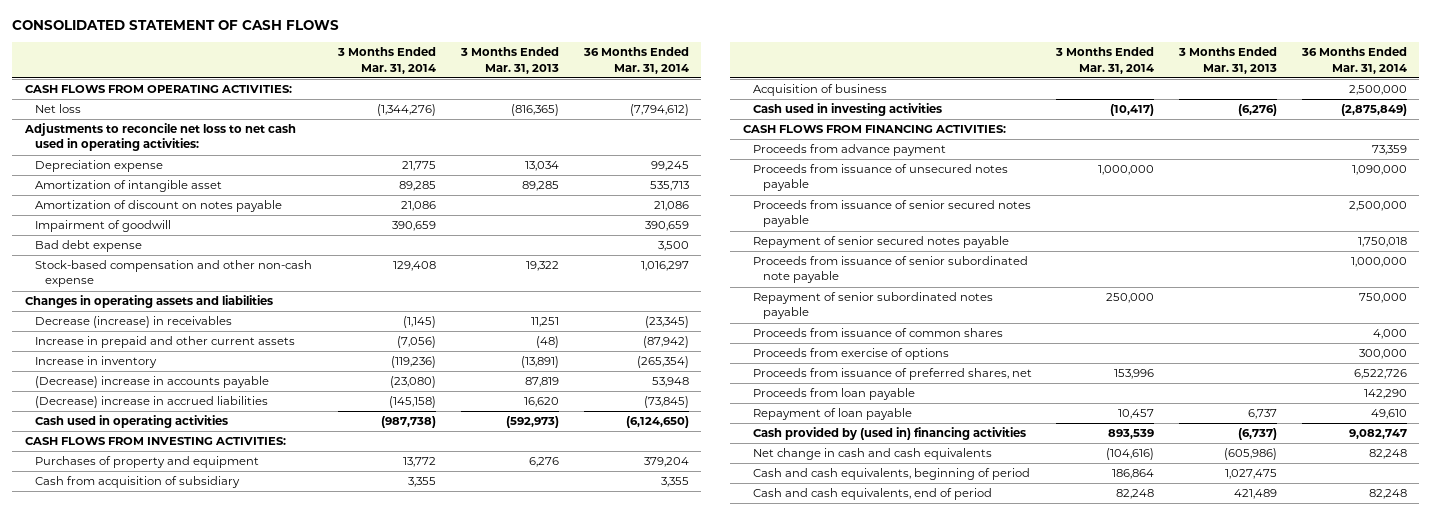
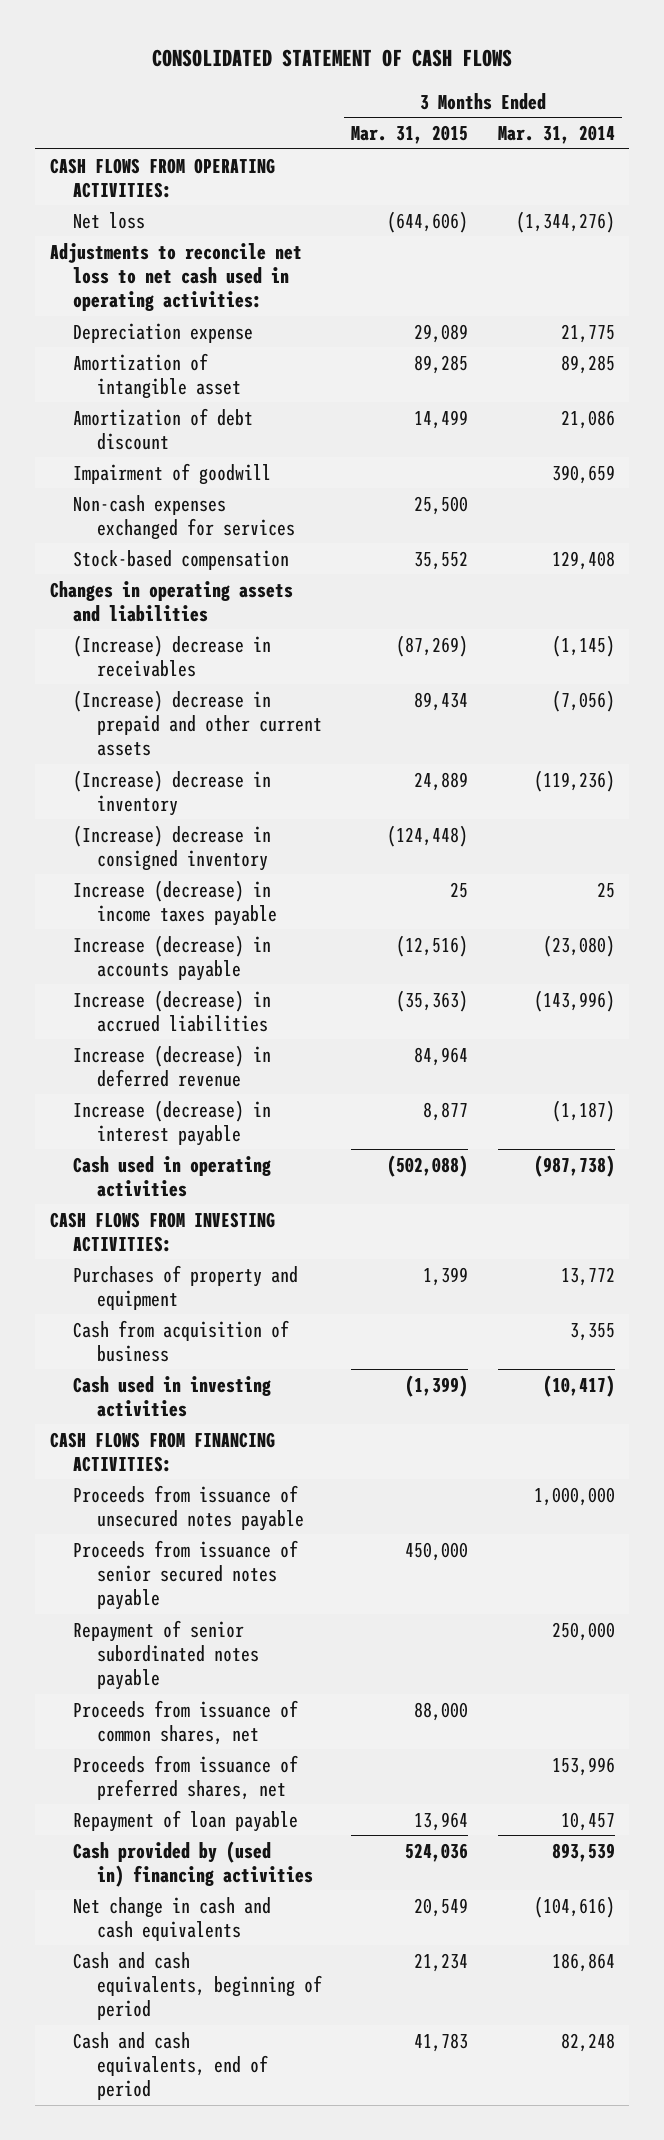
[459,47,559,74] 3 Months Ended Mar. 31, 2013 -> none
[582,47,689,74] 36 Months Ended Mar. 31, 2014 -> none
none -> [351,125,469,145] Mar. 31, 2015
[34,200,282,213] Amortization of discount on notes payable -> [73,407,254,450] Amortization of debt discount
[34,240,142,253] Bad debt expense -> none
none -> [73,494,295,540] Non-cash expenses exchanged for services
[34,260,312,288] Stock-based compensation and other non-cash expense -> [73,549,290,570] Stock-based compensation
[34,316,232,329] Decrease (increase) in receivables -> [73,634,272,677] (Increase) decrease in receivables
[34,336,295,349] Increase in prepaid and other current assets -> [73,689,322,756] (Increase) decrease in prepaid and other current assets
[34,356,157,369] Increase in inventory -> [73,769,272,816] (Increase) decrease in inventory
none -> [73,824,272,871] (Increase) decrease in consigned inventory
none -> [73,879,277,926] Increase (decrease) in income taxes payable
[34,376,269,389] (Decrease) increase in accounts payable -> [73,934,272,981] Increase (decrease) in accounts payable
[34,396,268,409] (Decrease) increase in accrued liabilities -> [73,989,272,1032] Increase (decrease) in accrued liabilities
[389,396,437,409] (145,158) -> [533,989,615,1012] (143,996)
none -> [73,1044,272,1087] Increase (decrease) in deferred revenue
none -> [73,1099,272,1146] Increase (decrease) in interest payable
[752,84,887,97] Acquisition of business -> none
[34,476,240,489] Cash from acquisition of subsidiary -> [73,1319,290,1362] Cash from acquisition of business
[752,144,946,157] Proceeds from advance payment -> none
[752,236,1009,249] Repayment of senior secured notes payable -> none
[752,256,1028,284] Proceeds from issuance of senior subordinated note payable -> none
[752,348,949,361] Proceeds from exercise of options -> none
[752,328,1003,338] Proceeds from issuance of common shares -> [73,1699,299,1745] Proceeds from issuance of common shares, net
[752,388,915,401] Proceeds from loan payable -> none

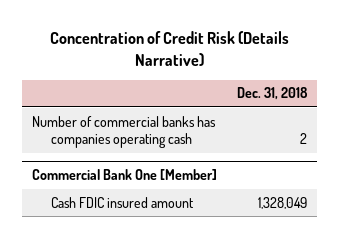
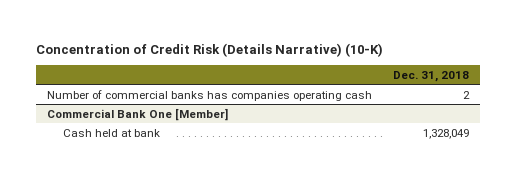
[49,31,289,66] Concentration of Credit Risk (Details Narrative) -> [35,42,383,57] Concentration of Credit Risk (Details Narrative) (10-K)
[51,196,195,208] Cash FDIC insured amount -> [63,128,161,137] Cash held at bank

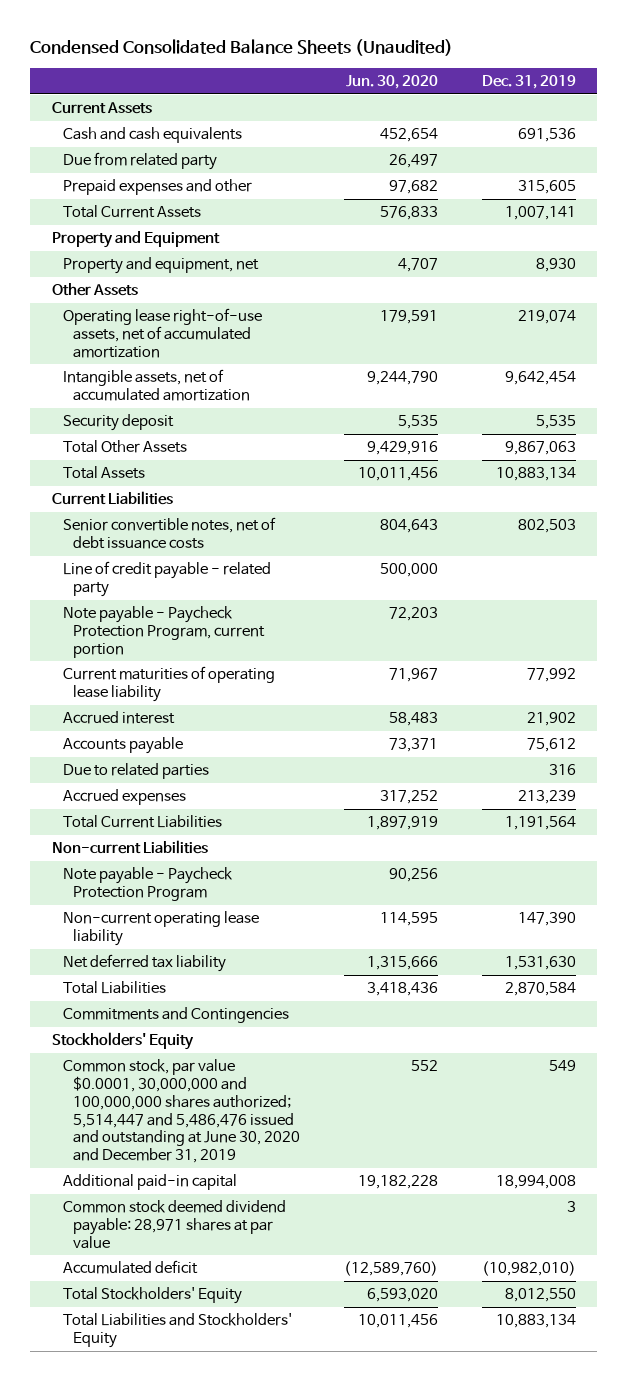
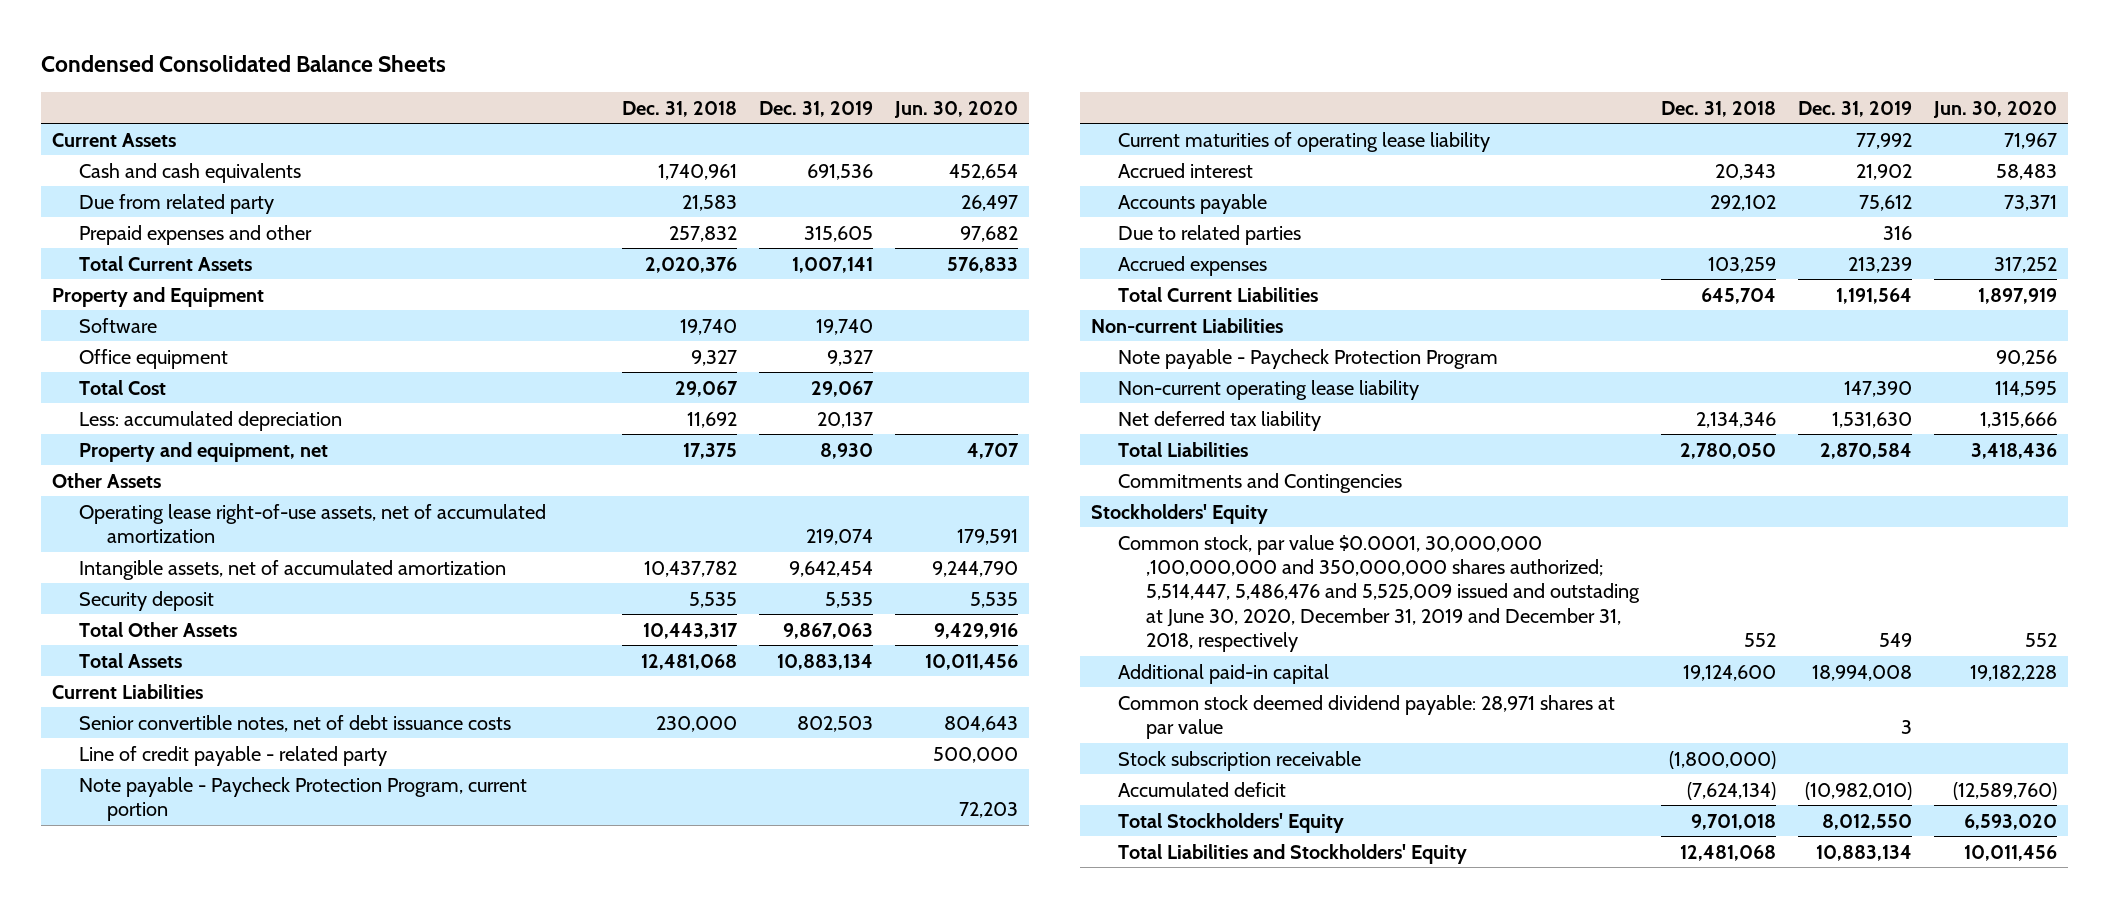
[30,39,454,57] Condensed Consolidated Balance Sheets (Unaudited) -> [40,54,446,72] Condensed Consolidated Balance Sheets
none -> [622,100,738,117] Dec. 31, 2018
none -> [79,317,158,333] Software
none -> [79,348,229,369] Office equipment
none -> [79,379,167,395] Total Cost
none -> [79,410,343,431] Less: accumulated depreciation
[62,1059,301,1164] Common stock, par value $0.0001, 30,000,000 and 100,000,000 shares authorized; 5,514,447 and 5,486,476 issued and outstanding at June 30, 2020 and December 31, 2019 -> [1118,534,1640,653] Common stock, par value $0.0001, 30,000,000 ,100,000,000 and 350,000,000 shares authorized; 5,514,447, 5,486,476 and 5,525,009 issued and outstading at June 30, 2020, December 31, 2019 and December 31, 2018, respectively
none -> [1118,750,1362,771] Stock subscription receivable

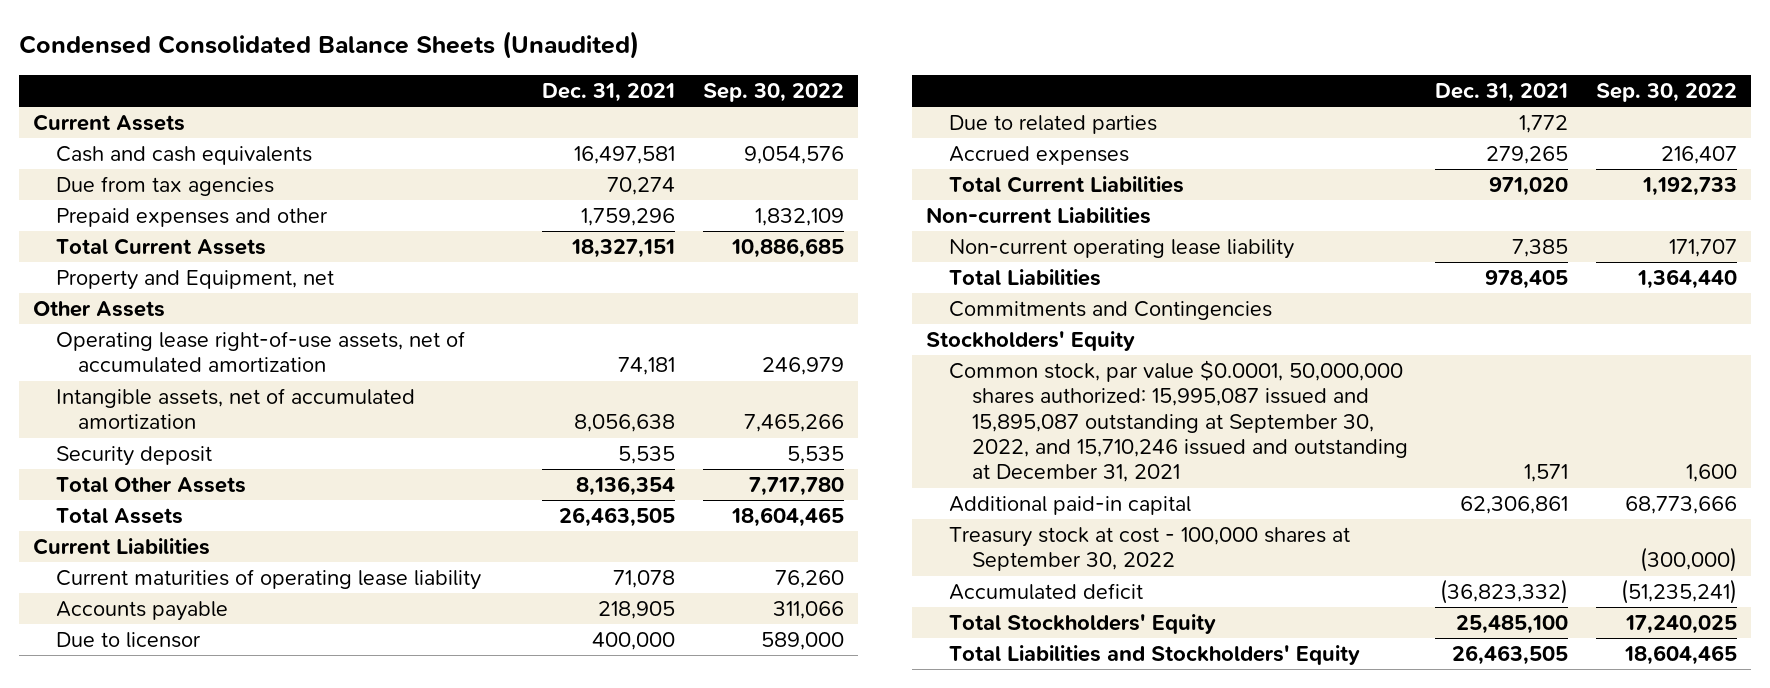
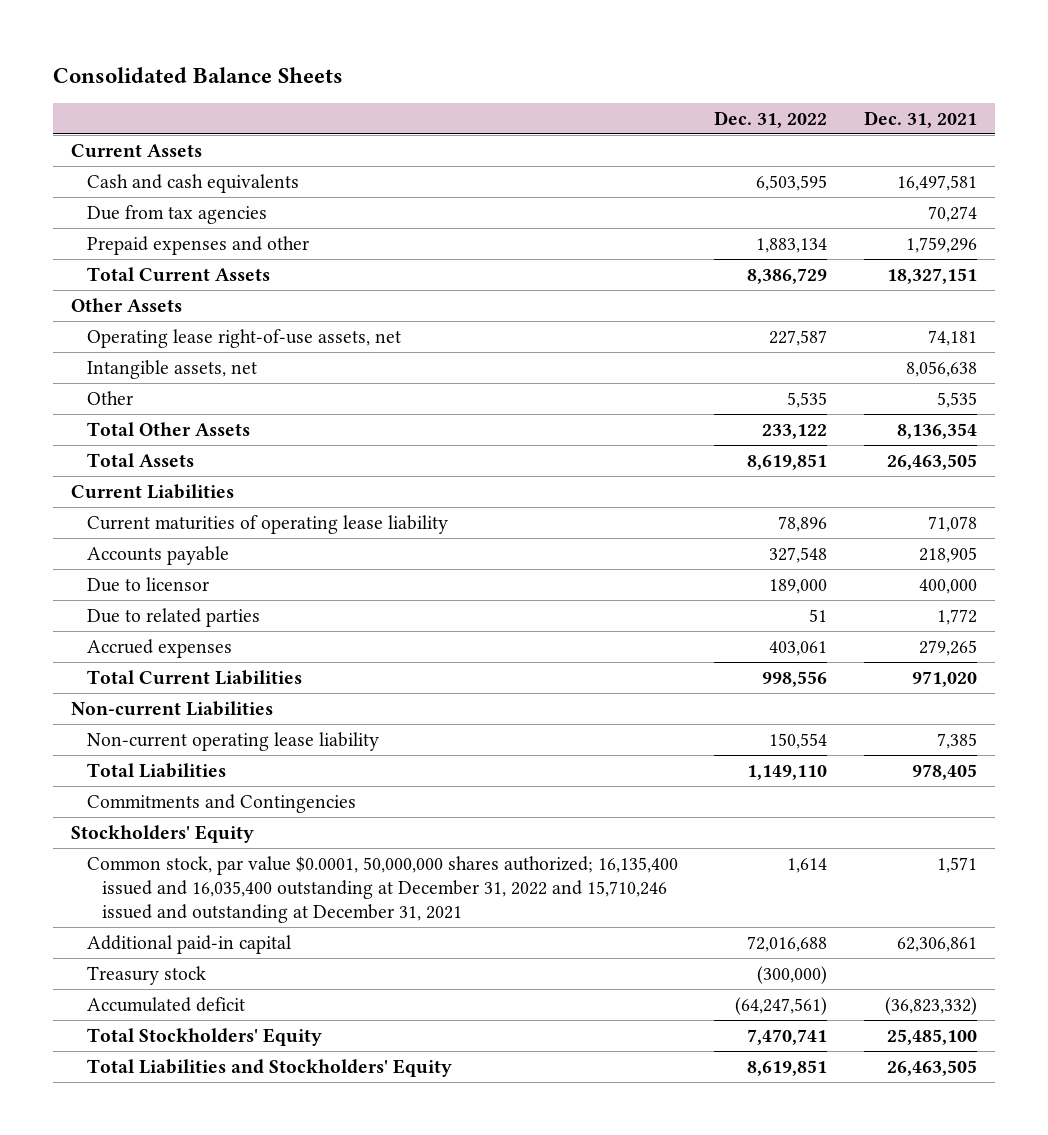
[18,30,639,59] Condensed Consolidated Balance Sheets (Unaudited) -> [53,67,344,84] Consolidated Balance Sheets
[702,82,844,102] Sep. 30, 2022 -> none
none -> [714,110,828,128] Dec. 31, 2022
[55,270,334,291] Property and Equipment, net -> none
[55,331,465,374] Operating lease right-of-use assets, net of accumulated amortization -> [86,328,401,348] Operating lease right-of-use assets, net
[55,388,415,430] Intangible assets, net of accumulated amortization -> [86,359,257,379] Intangible assets, net
[55,446,212,467] Security deposit -> [86,390,133,405] Other
[948,360,1408,483] Common stock, par value $0.0001, 50,000,000 shares authorized: 15,995,087 issued and 15,895,087 outstanding at September 30, 2022, and 15,710,246 issued and outstanding at December 31, 2021 -> [86,855,678,923] Common stock, par value $0.0001, 50,000,000 shares authorized; 16,135,400 issued and 16,035,400 outstanding at December 31, 2022 and 15,710,246 issued and outstanding at December 31, 2021
[948,527,1350,572] Treasury stock at cost - 100,000 shares at September 30, 2022 -> [86,965,206,985] Treasury stock

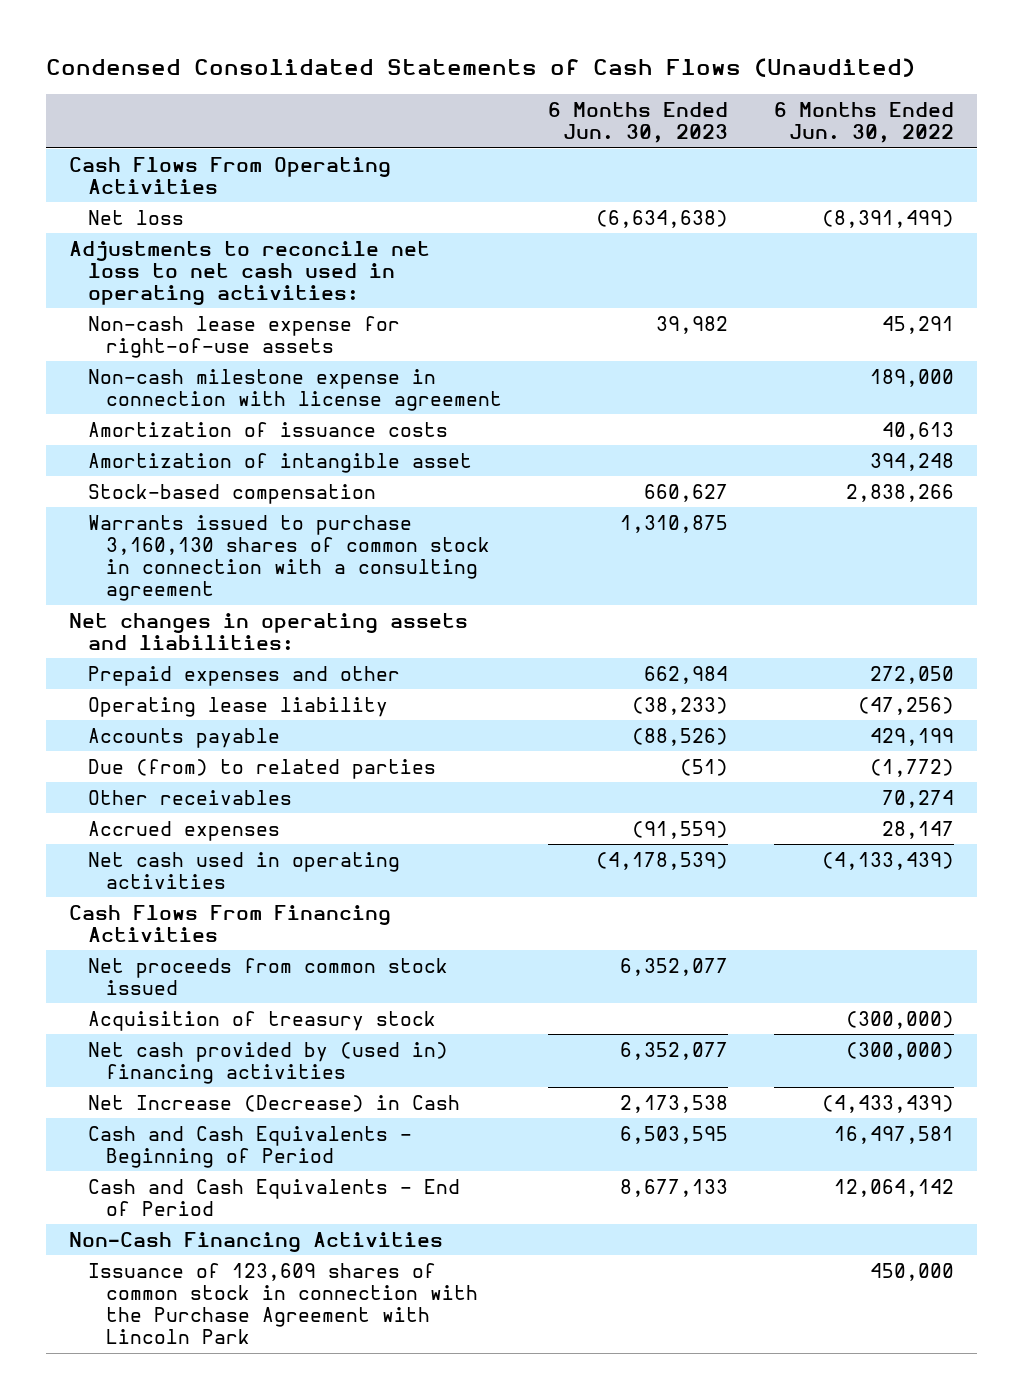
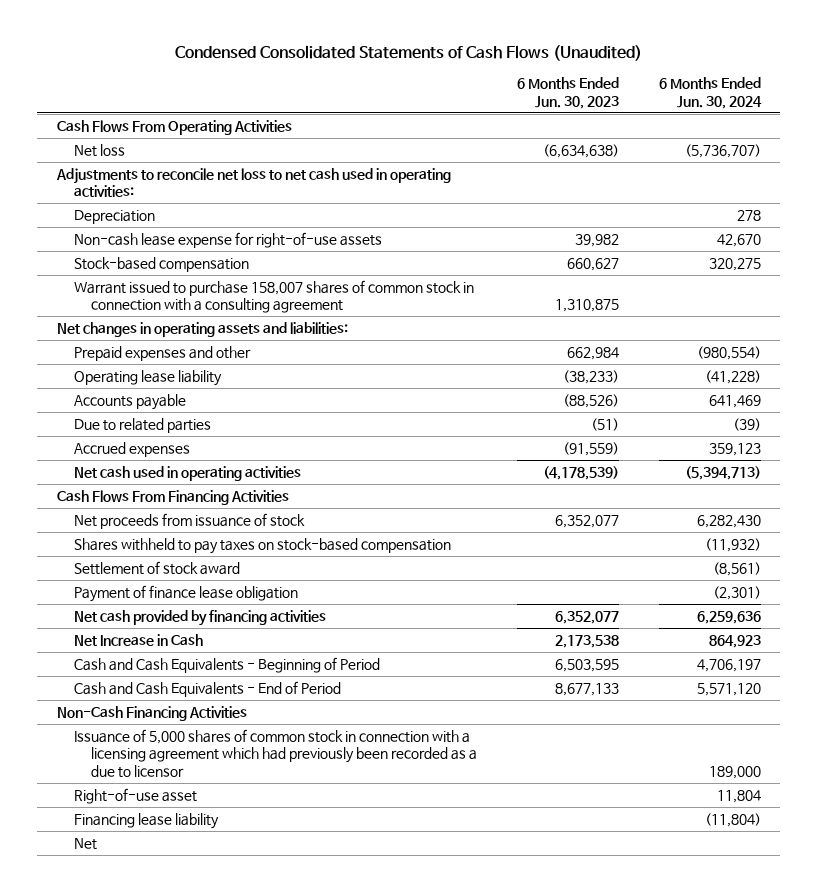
[774,101,955,144] 6 Months Ended Jun. 30, 2022 -> none
none -> [658,77,762,109] 6 Months Ended Jun. 30, 2024
none -> [73,209,155,224] Depreciation
[87,368,503,411] Non-cash milestone expense in connection with license agreement -> none
[87,421,448,437] Amortization of issuance costs -> none
[87,452,472,473] Amortization of intangible asset -> none
[87,514,491,602] Warrants issued to purchase 3,160,130 shares of common stock in connection with a consulting agreement -> [73,279,474,314] Warrant issued to purchase 158,007 shares of common stock in connection with a consulting agreement
[87,789,292,805] Other receivables -> none
[87,758,436,779] Due (from) to related parties -> [73,417,211,433] Due to related parties
[87,1010,436,1031] Acquisition of treasury stock -> none
[87,957,448,995] Net proceeds from common stock issued -> [73,512,305,529] Net proceeds from issuance of stock
none -> [73,537,451,554] Shares withheld to pay taxes on stock-based compensation
none -> [73,560,240,575] Settlement of stock award
none -> [73,584,298,602] Payment of finance lease obligation
[87,1041,448,1084] Net cash provided by (used in) financing activities -> [73,609,326,626] Net cash provided by financing activities
[87,1094,460,1112] Net Increase (Decrease) in Cash -> [73,633,203,646] Net Increase in Cash
[87,1262,479,1345] Issuance of 123,609 shares of common stock in connection with the Purchase Agreement with Lincoln Park -> none
none -> [73,728,478,778] Issuance of 5,000 shares of common stock in connection with a licensing agreement which had previously been recorded as a due to licensor
none -> [73,787,197,804] Right-of-use asset
none -> [73,812,219,829] Financing lease liability
none -> [73,837,97,850] Net

